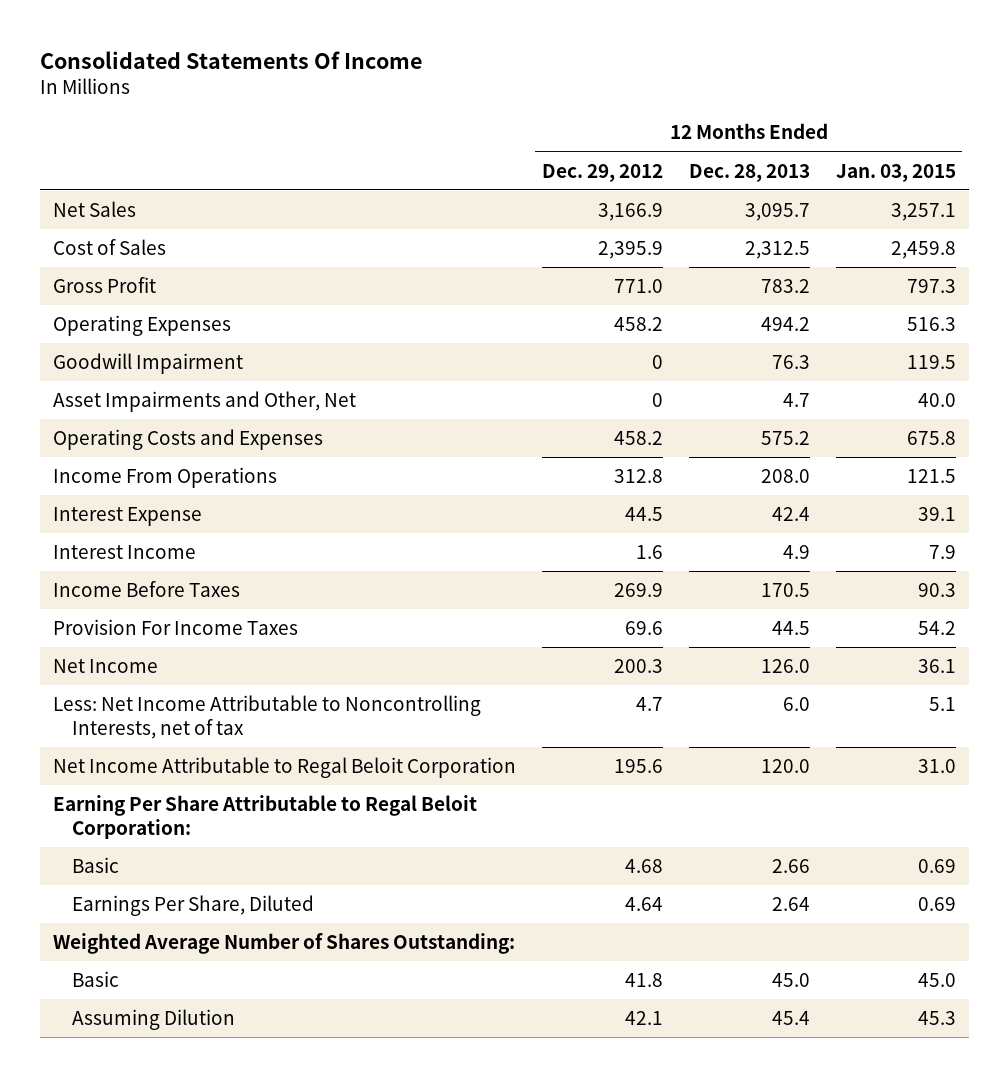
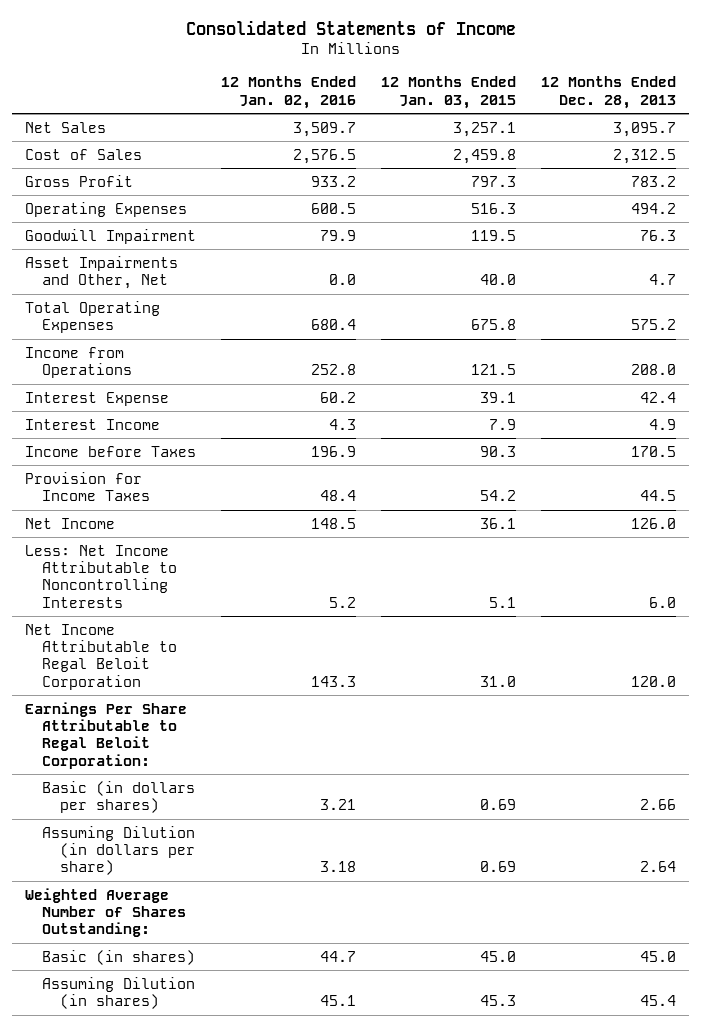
[39,50,422,69] Consolidated Statements Of Income -> [185,19,516,35] Consolidated Statements of Income
[541,163,663,182] Dec. 29, 2012 -> none
none -> [220,76,356,109] 12 Months Ended Jan. 02, 2016
[52,429,323,451] Operating Costs and Expenses -> [24,300,160,334] Total Operating Expenses
[52,467,277,489] Income From Operations -> [24,346,133,379] Income from Operations
[52,581,240,598] Income Before Taxes -> [24,445,196,457] Income before Taxes
[52,619,298,636] Provision For Income Taxes -> [24,471,151,502] Provision for Income Taxes
[52,695,481,739] Less: Net Income Attributable to Noncontrolling Interests, net of tax -> [24,544,178,608] Less: Net Income Attributable to Noncontrolling Interests
[52,795,477,839] Earning Per Share Attributable to Regal Beloit Corporation: -> [24,701,187,769] Earnings Per Share Attributable to Regal Beloit Corporation:
[71,857,119,874] Basic -> [42,780,196,814] Basic (in dollars per shares)
[71,895,314,917] Earnings Per Share, Diluted -> [42,825,196,876] Assuming Dilution (in dollars per share)
[71,971,119,988] Basic -> [42,949,196,965] Basic (in shares)
[71,1009,235,1031] Assuming Dilution -> [42,976,196,1010] Assuming Dilution (in shares)

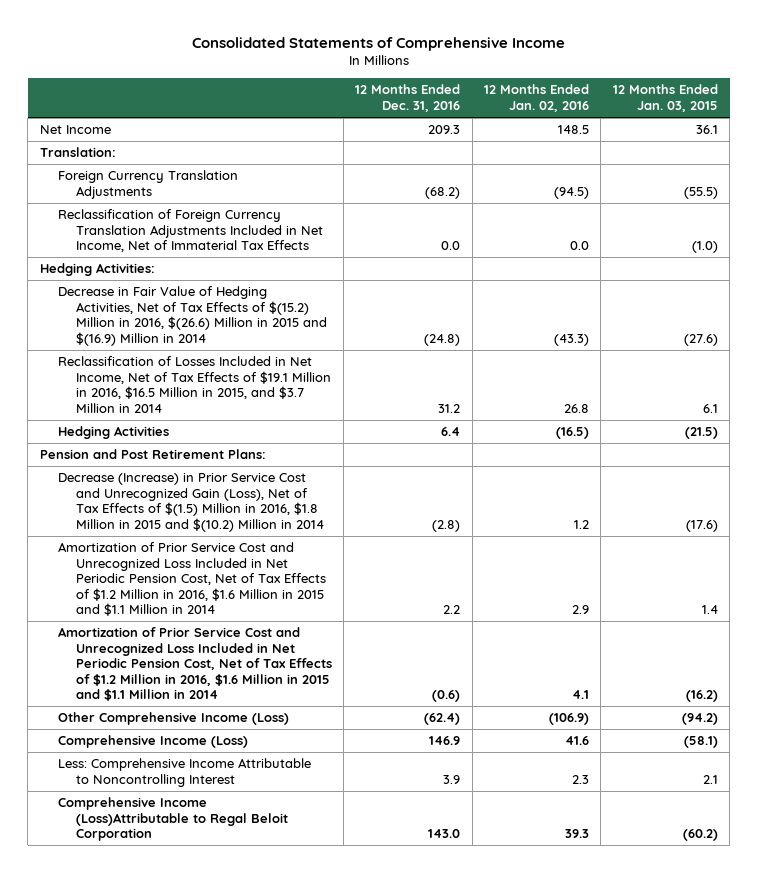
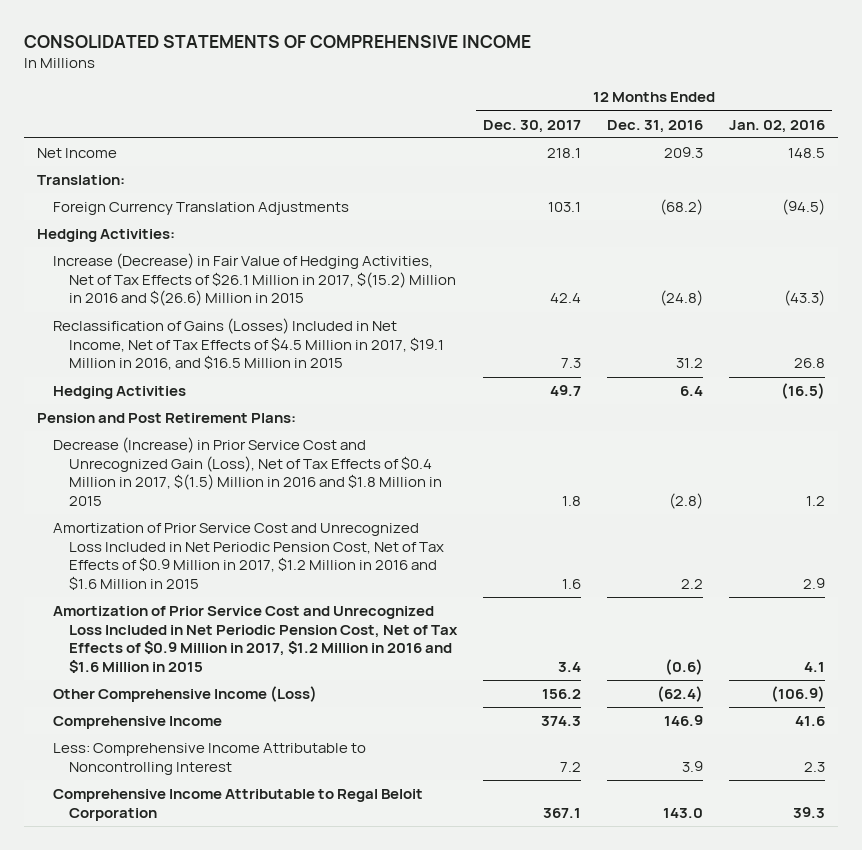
[191,36,565,51] Consolidated Statements of Comprehensive Income -> [24,34,532,48] CONSOLIDATED STATEMENTS OF COMPREHENSIVE INCOME
[612,84,718,112] 12 Months Ended Jan. 03, 2015 -> none
none -> [482,119,581,133] Dec. 30, 2017
[57,209,323,253] Reclassification of Foreign Currency Translation Adjustments Included in Net Income, Net of Immaterial Tax Effects -> none
[57,286,327,346] Decrease in Fair Value of Hedging Activities, Net of Tax Effects of $(15.2) Million in 2016, $(26.6) Million in 2015 and $(16.9) Million in 2014 -> [53,253,456,307] Increase (Decrease) in Fair Value of Hedging Activities, Net of Tax Effects of $26.1 Million in 2017, $(15.2) Million in 2016 and $(26.6) Million in 2015
[57,356,331,413] Reclassification of Losses Included in Net Income, Net of Tax Effects of $19.1 Million in 2016, $16.5 Million in 2015, and $3.7 Million in 2014 -> [53,318,444,371] Reclassification of Gains (Losses) Included in Net Income, Net of Tax Effects of $4.5 Million in 2017, $19.1 Million in 2016, and $16.5 Million in 2015
[57,473,324,532] Decrease (Increase) in Prior Service Cost and Unrecognized Gain (Loss), Net of Tax Effects of $(1.5) Million in 2016, $1.8 Million in 2015 and $(10.2) Million in 2014 -> [53,437,442,506] Decrease (Increase) in Prior Service Cost and Unrecognized Gain (Loss), Net of Tax Effects of $0.4 Million in 2017, $(1.5) Million in 2016 and $1.8 Million in 2015
[57,542,326,617] Amortization of Prior Service Cost and Unrecognized Loss Included in Net Periodic Pension Cost, Net of Tax Effects of $1.2 Million in 2016, $1.6 Million in 2015 and $1.1 Million in 2014 -> [53,523,444,590] Amortization of Prior Service Cost and Unrecognized Loss Included in Net Periodic Pension Cost, Net of Tax Effects of $0.9 Million in 2017, $1.2 Million in 2016 and $1.6 Million in 2015
[57,627,332,702] Amortization of Prior Service Cost and Unrecognized Loss Included in Net Periodic Pension Cost, Net of Tax Effects of $1.2 Million in 2016, $1.6 Million in 2015 and $1.1 Million in 2014 -> [53,606,458,673] Amortization of Prior Service Cost and Unrecognized Loss Included in Net Periodic Pension Cost, Net of Tax Effects of $0.9 Million in 2017, $1.2 Million in 2016 and $1.6 Million in 2015
[57,735,248,749] Comprehensive Income (Loss) -> [53,716,223,730] Comprehensive Income
[57,797,288,842] Comprehensive Income (Loss)Attributable to Regal Beloit Corporation -> [53,789,424,821] Comprehensive Income Attributable to Regal Beloit Corporation

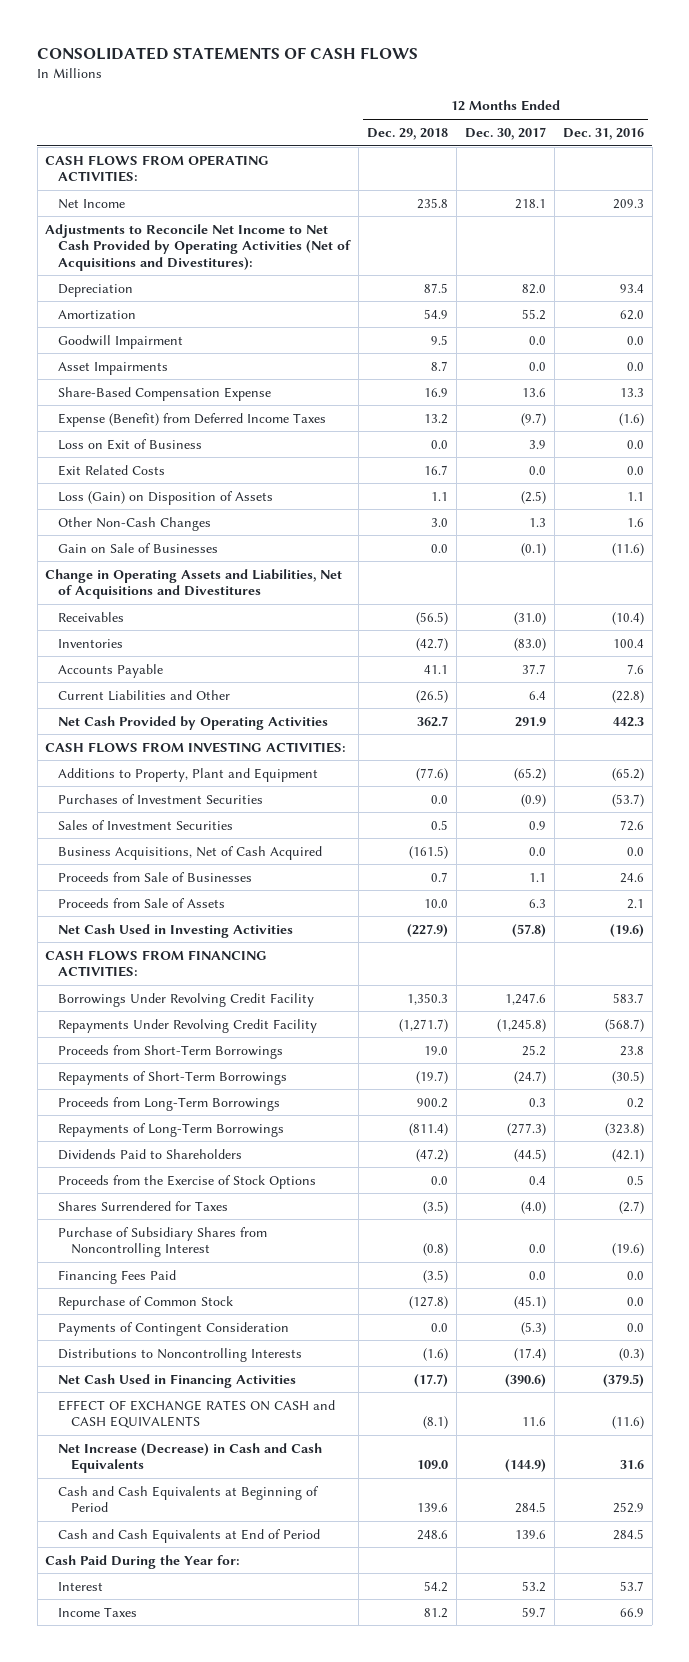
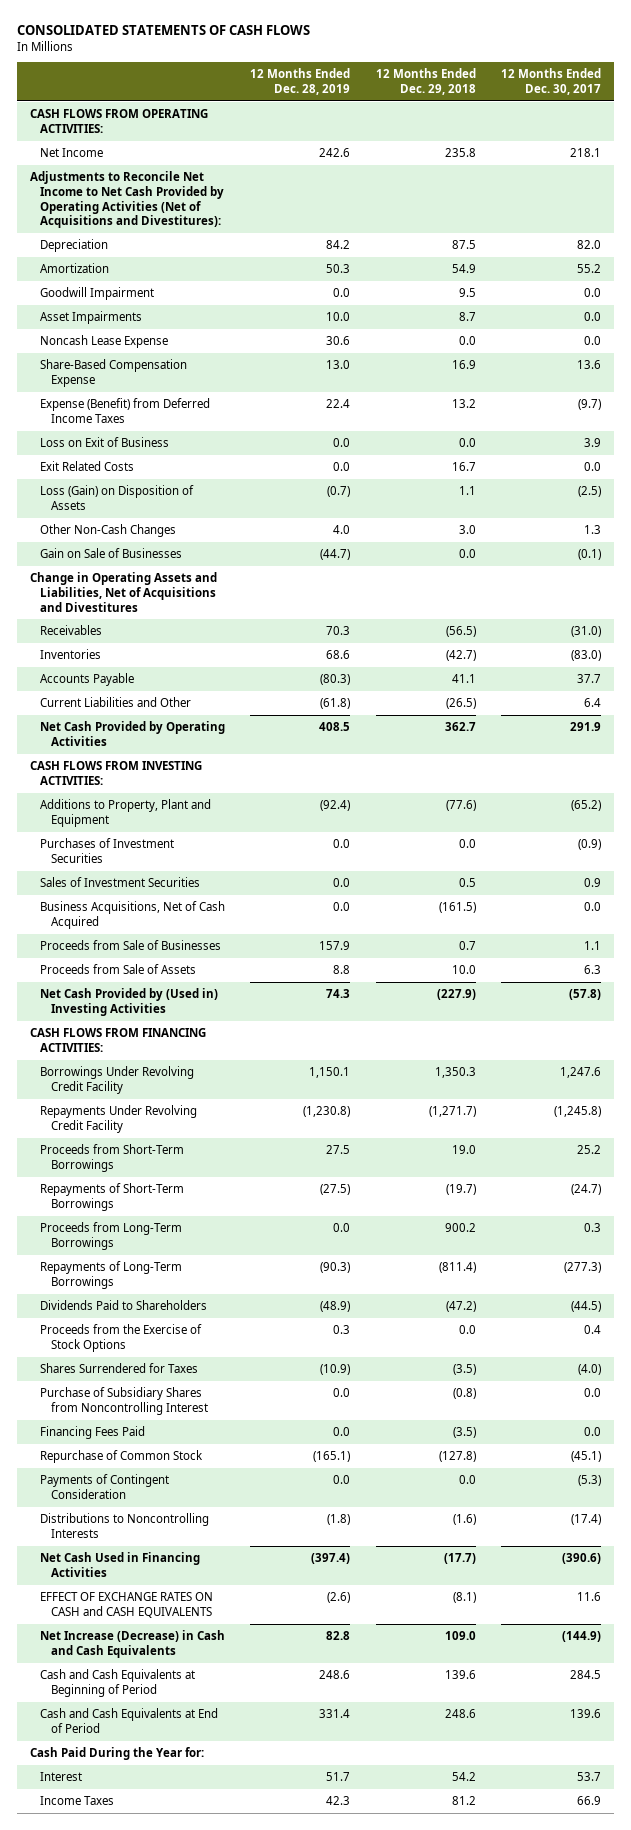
[562,127,644,140] Dec. 31, 2016 -> none
none -> [250,68,351,95] 12 Months Ended Dec. 28, 2019
none -> [40,335,169,349] Noncash Lease Expense
[58,923,294,938] Net Cash Used in Investing Activities -> [40,988,219,1016] Net Cash Provided by (Used in) Investing Activities
[522,1580,547,1592] 53.2 -> [576,1772,601,1782] 53.7
[522,1606,547,1617] 59.7 -> [576,1796,601,1806] 66.9

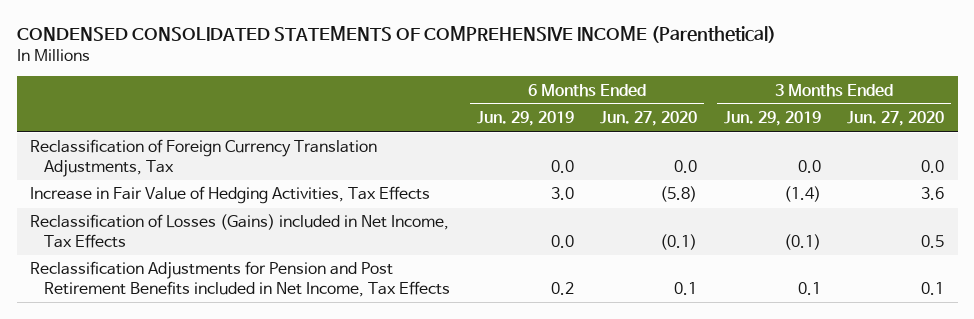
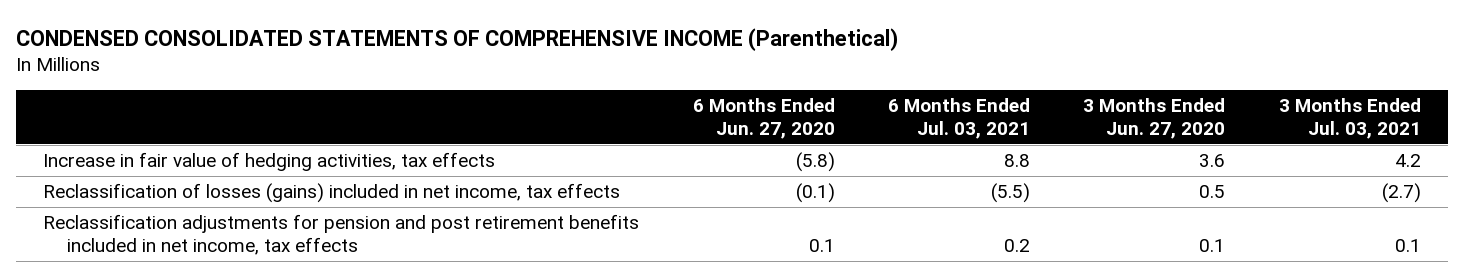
[476,111,574,127] Jun. 29, 2019 -> none
[723,111,821,127] Jun. 29, 2019 -> none
none -> [888,97,1031,139] 6 Months Ended Jul. 03, 2021
none -> [1278,97,1421,139] 3 Months Ended Jul. 03, 2021
[29,139,377,177] Reclassification of Foreign Currency Translation Adjustments, Tax -> none
[29,186,430,205] Increase in Fair Value of Hedging Activities, Tax Effects -> [43,152,496,172] Increase in fair value of hedging activities, tax effects
[29,214,449,248] Reclassification of Losses (Gains) included in Net Income, Tax Effects -> [43,183,621,204] Reclassification of losses (gains) included in net income, tax effects
[29,261,451,297] Reclassification Adjustments for Pension and Post Retirement Benefits included in Net Income, Tax Effects -> [43,214,640,255] Reclassification adjustments for pension and post retirement benefits included in net income, tax effects

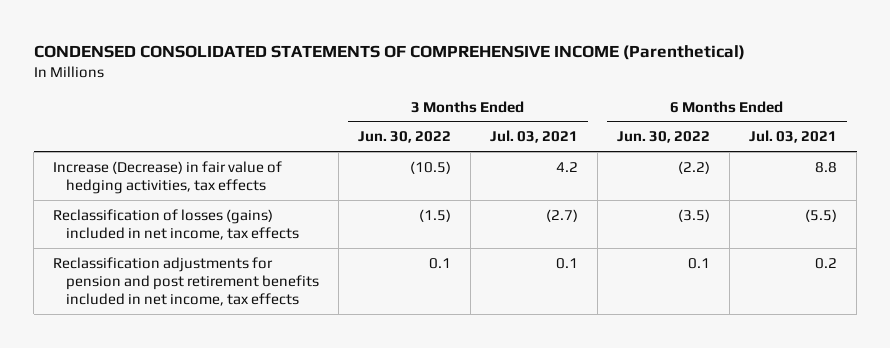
[692,97,835,139] 6 Months Ended Jun. 27, 2020 -> none
[1083,97,1226,139] 3 Months Ended Jun. 27, 2020 -> none
none -> [357,131,451,144] Jun. 30, 2022
none -> [616,131,710,144] Jun. 30, 2022
[43,152,496,172] Increase in fair value of hedging activities, tax effects -> [53,160,283,194] Increase (Decrease) in fair value of hedging activities, tax effects

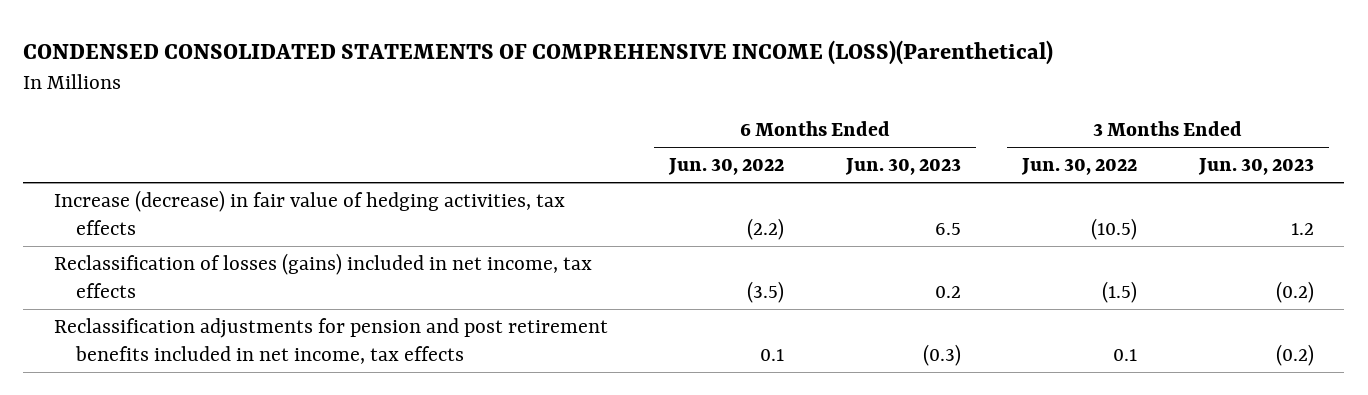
[33,44,745,60] CONDENSED CONSOLIDATED STATEMENTS OF COMPREHENSIVE INCOME (Parenthetical) -> [23,39,1054,65] CONDENSED CONSOLIDATED STATEMENTS OF COMPREHENSIVE INCOME (LOSS)(Parenthetical)
[489,130,578,144] Jul. 03, 2021 -> none
[749,130,838,144] Jul. 03, 2021 -> none
none -> [844,158,961,176] Jun. 30, 2023
none -> [1197,158,1314,176] Jun. 30, 2023
[53,160,283,194] Increase (Decrease) in fair value of hedging activities, tax effects -> [54,190,566,236] Increase (decrease) in fair value of hedging activities, tax effects

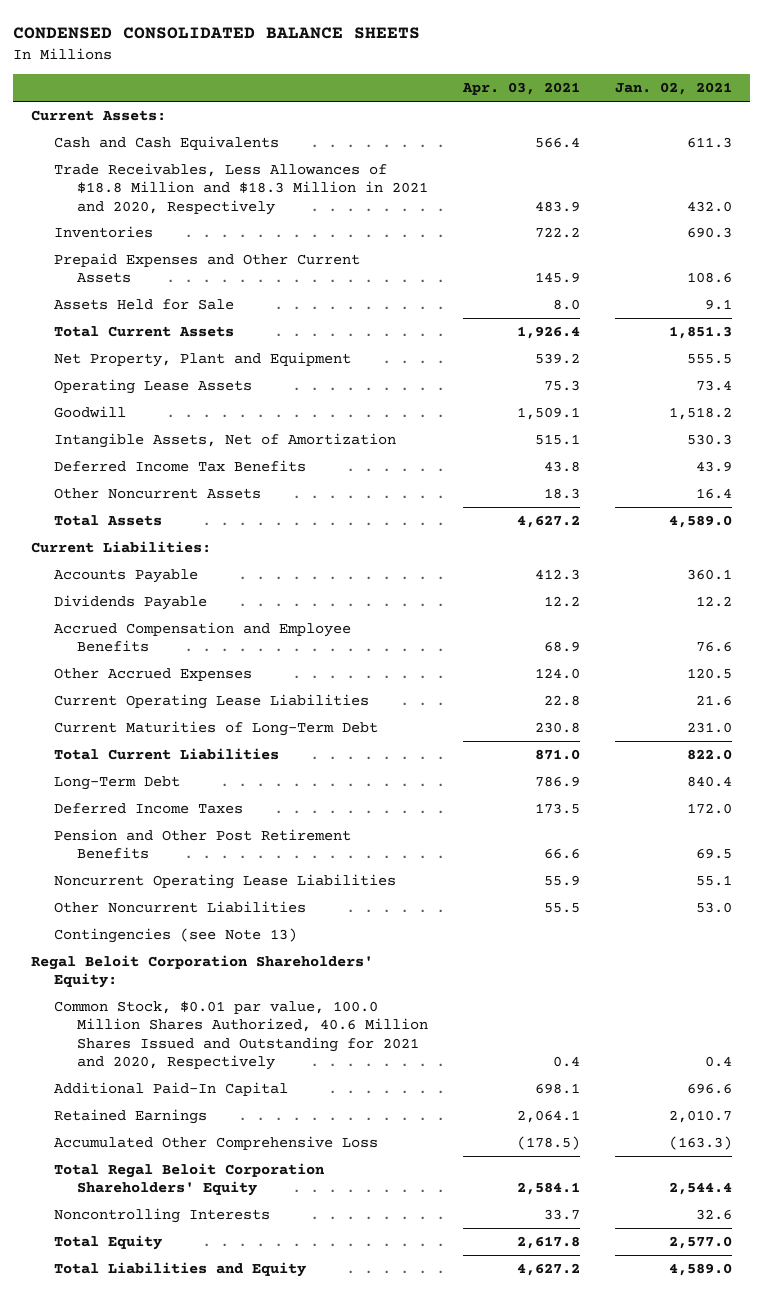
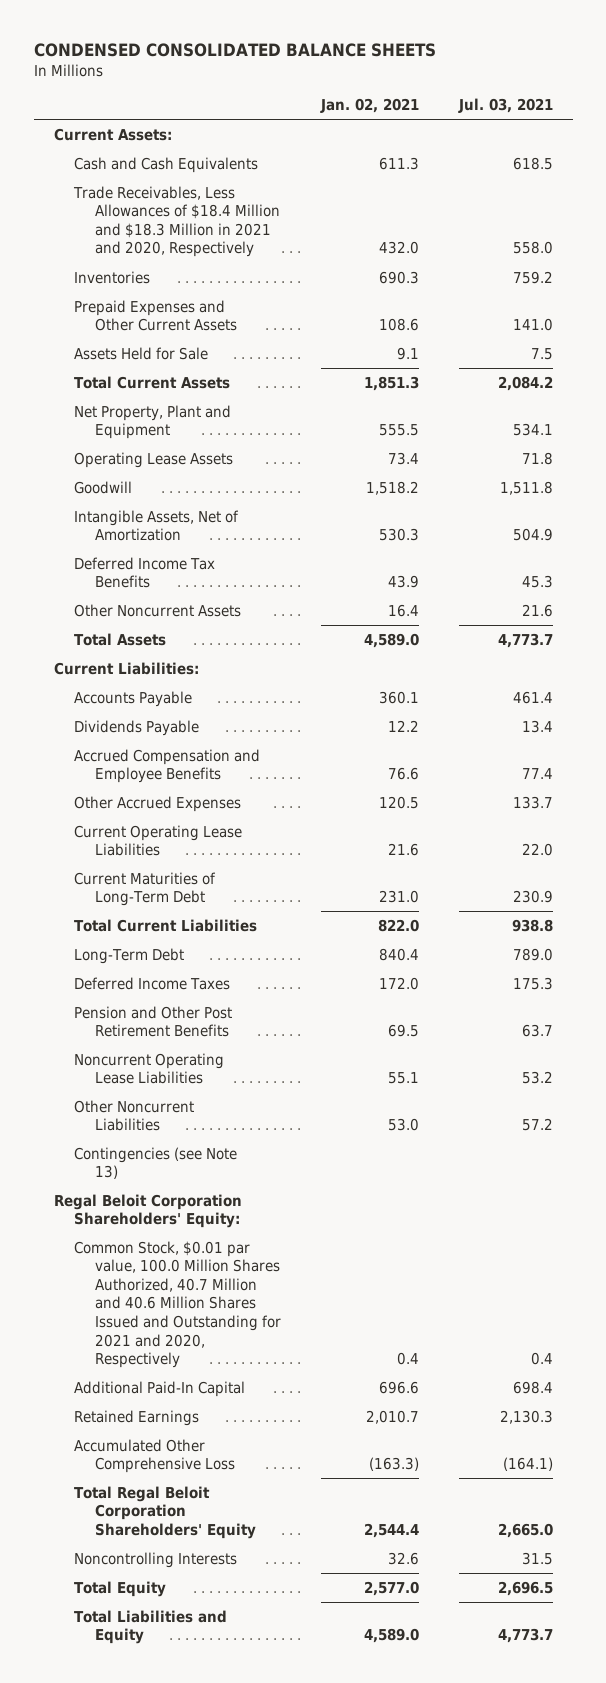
[461,82,580,96] Apr. 03, 2021 -> none
none -> [457,97,553,113] Jul. 03, 2021
[53,162,428,215] Trade Receivables, Less Allowances of $18.8 Million and $18.3 Million in 2021 and 2020, Respectively -> [73,185,280,258] Trade Receivables, Less Allowances of $18.4 Million and $18.3 Million in 2021 and 2020, Respectively
[53,1000,428,1070] Common Stock, $0.01 par value, 100.0 Million Shares Authorized, 40.6 Million Shares Issued and Outstanding for 2021 and 2020, Respectively -> [74,1240,281,1369] Common Stock, $0.01 par value, 100.0 Million Shares Authorized, 40.7 Million and 40.6 Million Shares Issued and Outstanding for 2021 and 2020, Respectively

